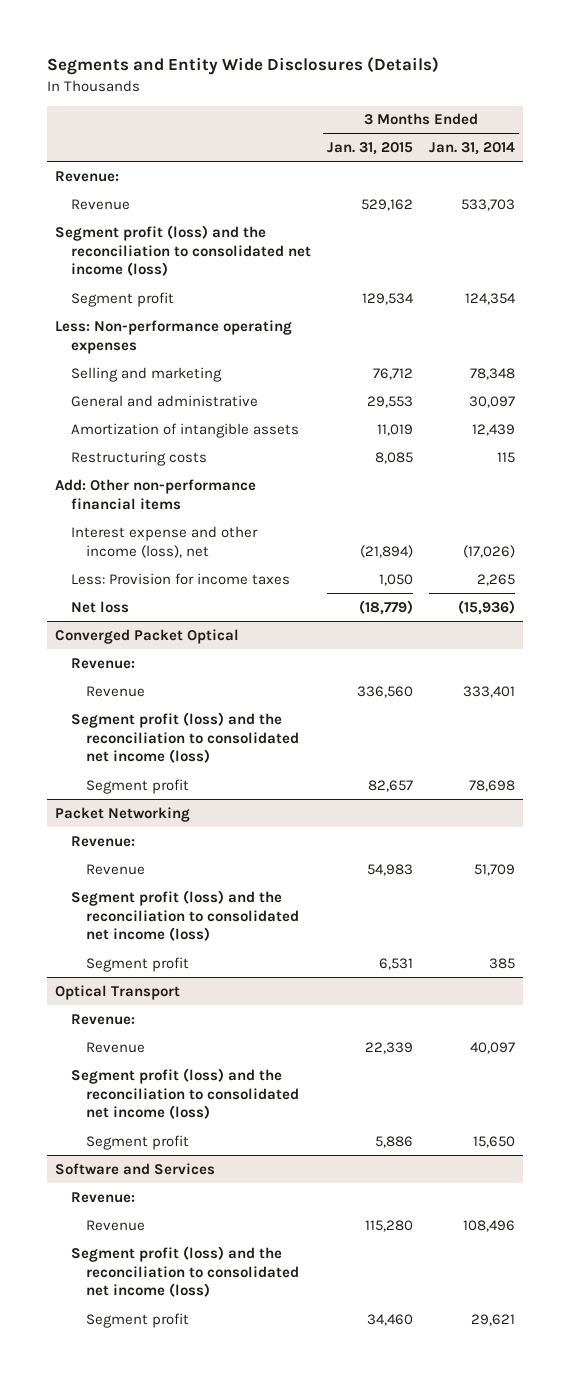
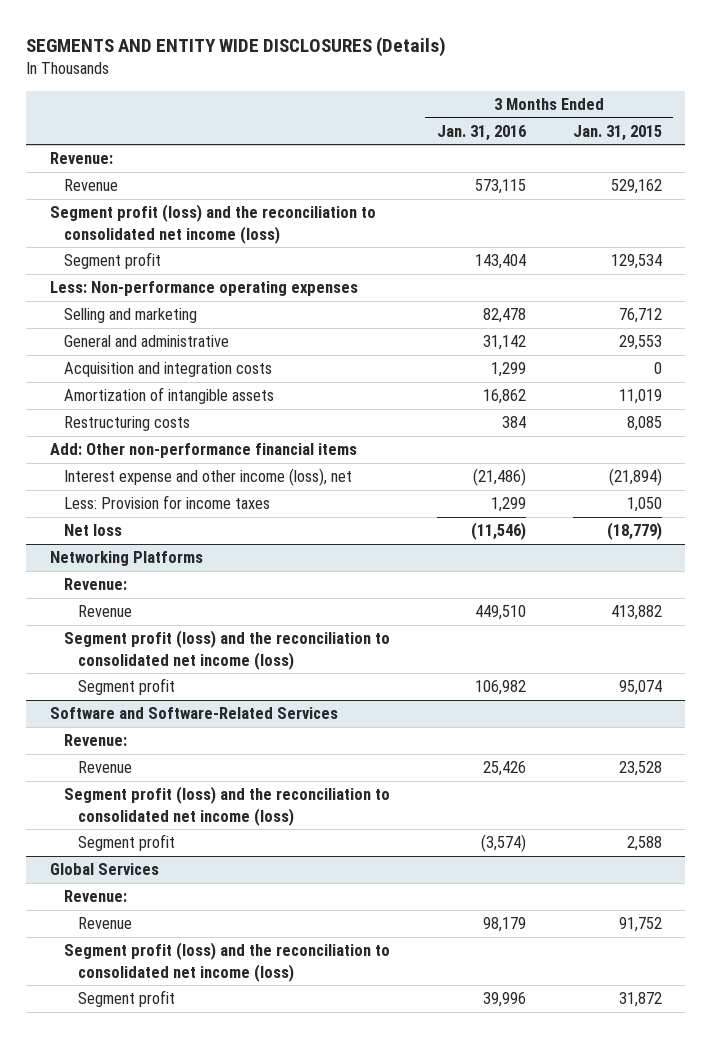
[47,57,440,76] Segments and Entity Wide Disclosures (Details) -> [26,36,447,57] SEGMENTS AND ENTITY WIDE DISCLOSURES (Details)
[428,141,515,155] Jan. 31, 2014 -> none
none -> [436,124,526,141] Jan. 31, 2016
none -> [63,362,272,378] Acquisition and integration costs
[55,628,240,644] Converged Packet Optical -> none
[70,657,135,669] Revenue: -> none
[86,685,146,697] Revenue -> none
[70,711,300,764] Segment profit (loss) and the reconciliation to consolidated net income (loss) -> none
[86,778,190,794] Segment profit -> none
[55,806,191,822] Packet Networking -> none
none -> [49,551,203,567] Networking Platforms
[366,863,413,876] 54,983 -> [610,605,662,621] 413,882
[55,984,181,1000] Optical Transport -> none
[378,957,413,970] 6,531 -> [618,680,662,696] 95,074
none -> [49,707,338,720] Software and Software-Related Services
[364,1041,413,1054] 22,339 -> [618,761,662,777] 23,528
[55,1162,216,1175] Software and Services -> none
[374,1135,413,1148] 5,886 -> [626,836,662,852] 2,588
none -> [49,863,159,876] Global Services
[364,1219,413,1232] 115,280 -> [618,917,662,933] 91,752
[366,1313,413,1326] 34,460 -> [618,992,662,1008] 31,872

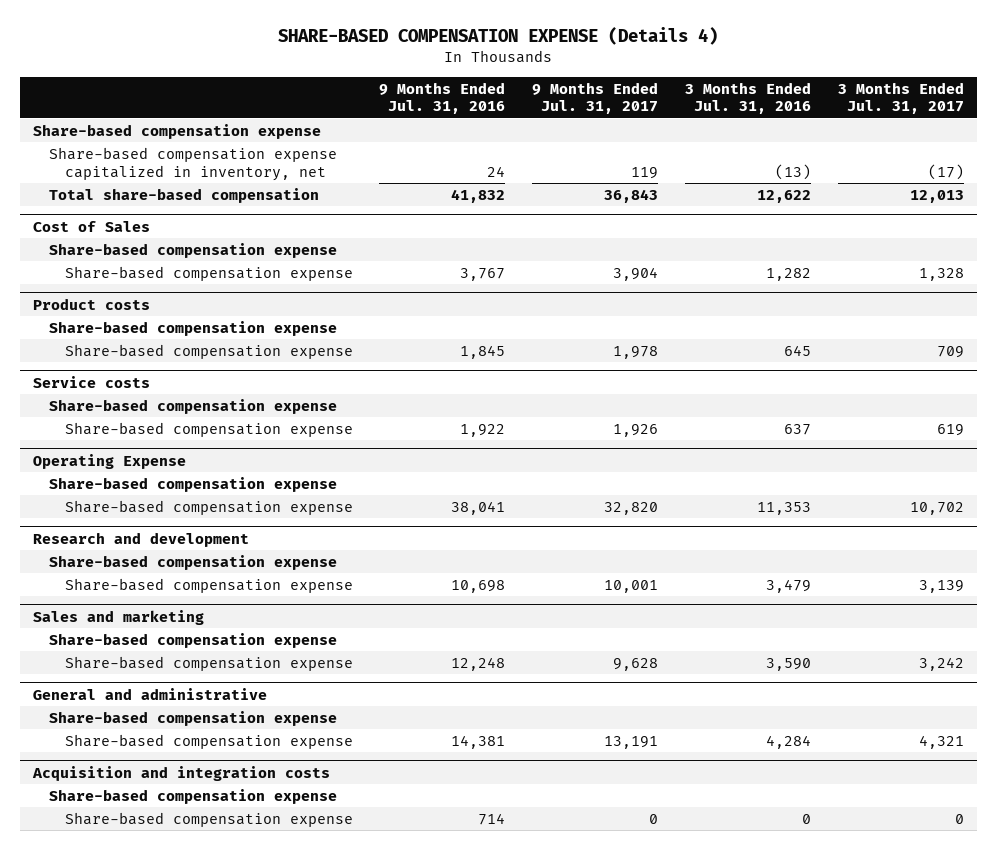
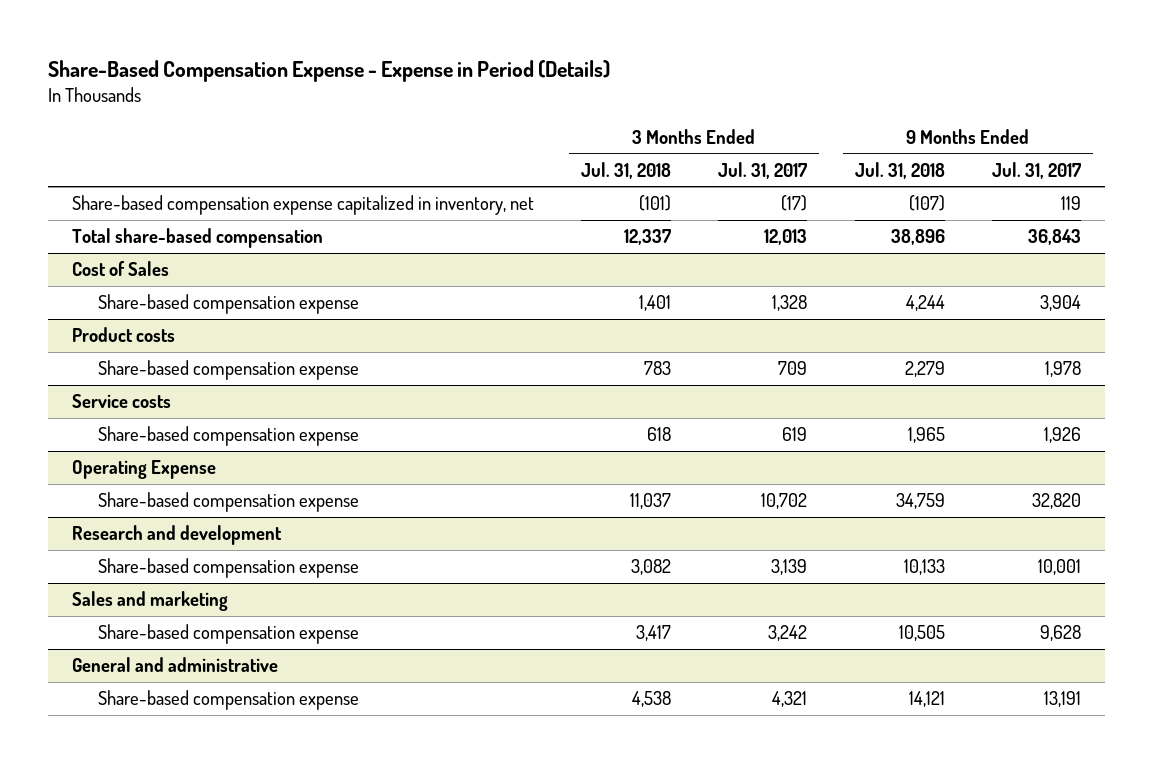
[278,27,719,46] SHARE-BASED COMPENSATION EXPENSE (Details 4) -> [48,59,611,82] Share-Based Compensation Expense - Expense in Period (Details)
[379,81,506,115] 9 Months Ended Jul. 31, 2016 -> none
[684,81,811,115] 3 Months Ended Jul. 31, 2016 -> none
none -> [581,161,672,179] Jul. 31, 2018
none -> [854,161,945,179] Jul. 31, 2018
[33,123,322,139] Share-based compensation expense -> none
[48,242,337,258] Share-based compensation expense -> none
[48,320,337,336] Share-based compensation expense -> none
[48,398,337,414] Share-based compensation expense -> none
[48,476,337,492] Share-based compensation expense -> none
[48,554,337,570] Share-based compensation expense -> none
[48,632,337,648] Share-based compensation expense -> none
[48,710,337,726] Share-based compensation expense -> none
[32,765,331,781] Acquisition and integration costs -> none
[48,788,337,804] Share-based compensation expense -> none
[64,811,353,827] Share-based compensation expense -> none

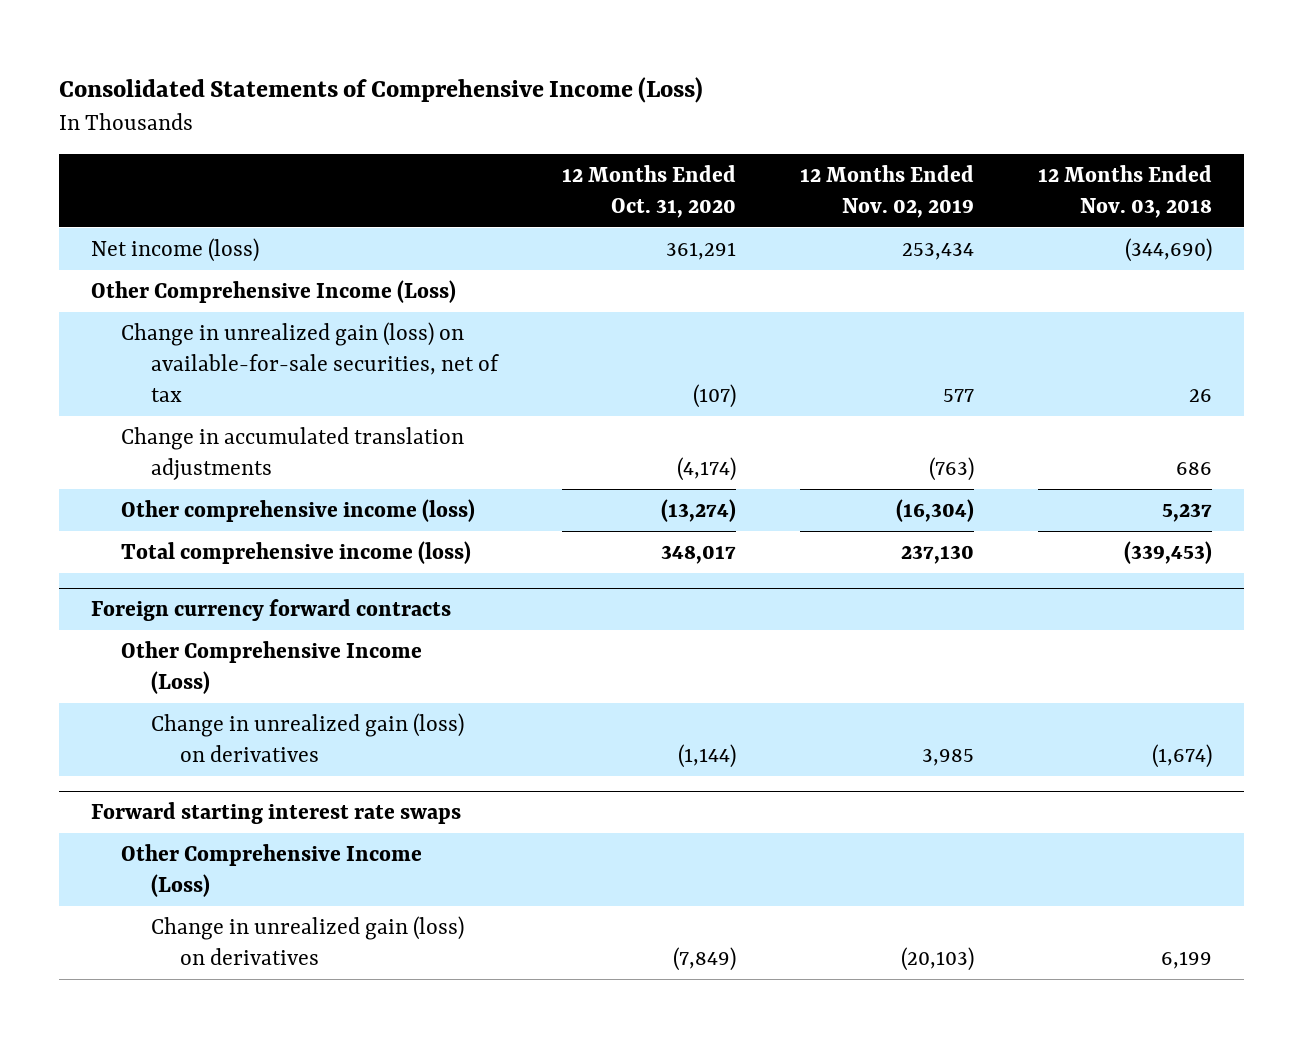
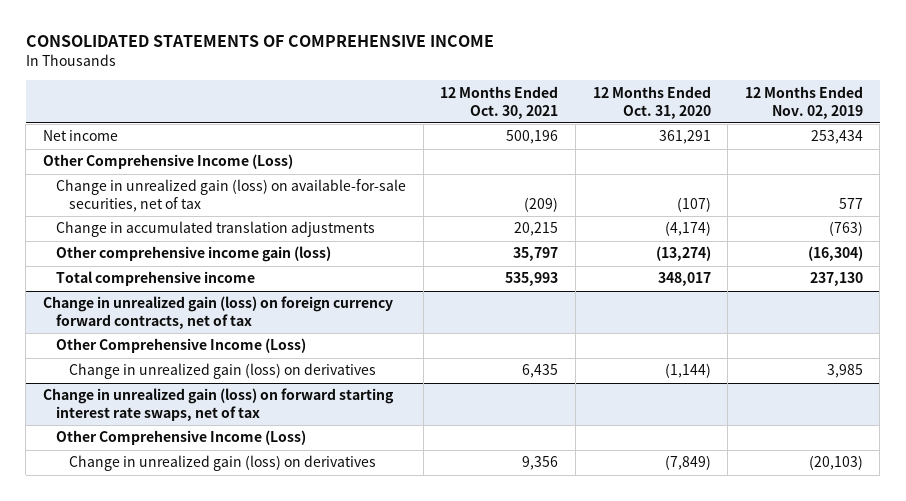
[59,76,704,103] Consolidated Statements of Comprehensive Income (Loss) -> [25,35,494,48] CONSOLIDATED STATEMENTS OF COMPREHENSIVE INCOME
[1037,164,1212,218] 12 Months Ended Nov. 03, 2018 -> none
none -> [440,85,559,119] 12 Months Ended Oct. 30, 2021
[91,237,260,262] Net income (loss) -> [42,130,118,142] Net income
[120,498,475,522] Other comprehensive income (loss) -> [56,246,332,263] Other comprehensive income gain (loss)
[120,540,471,564] Total comprehensive income (loss) -> [56,271,256,287] Total comprehensive income
[91,599,452,622] Foreign currency forward contracts -> [42,296,393,330] Change in unrealized gain (loss) on foreign currency forward contracts, net of tax
[91,802,462,825] Forward starting interest rate swaps -> [42,388,394,422] Change in unrealized gain (loss) on forward starting interest rate swaps, net of tax

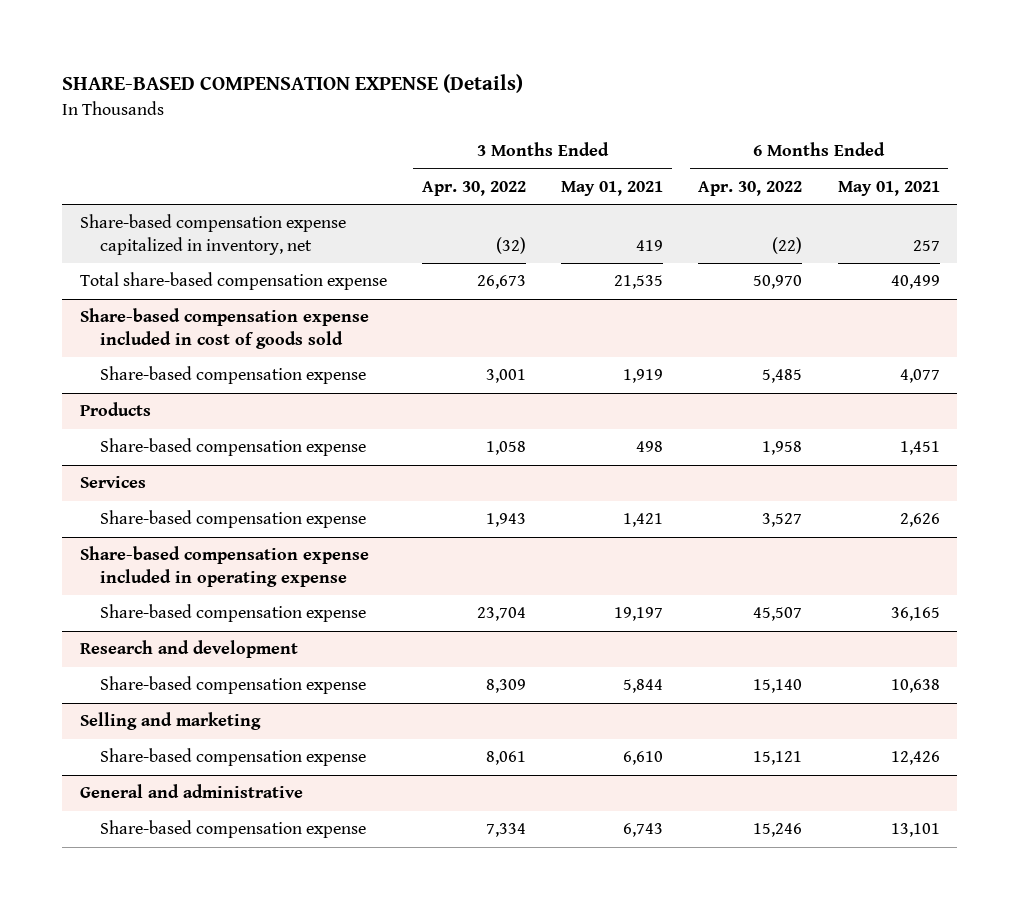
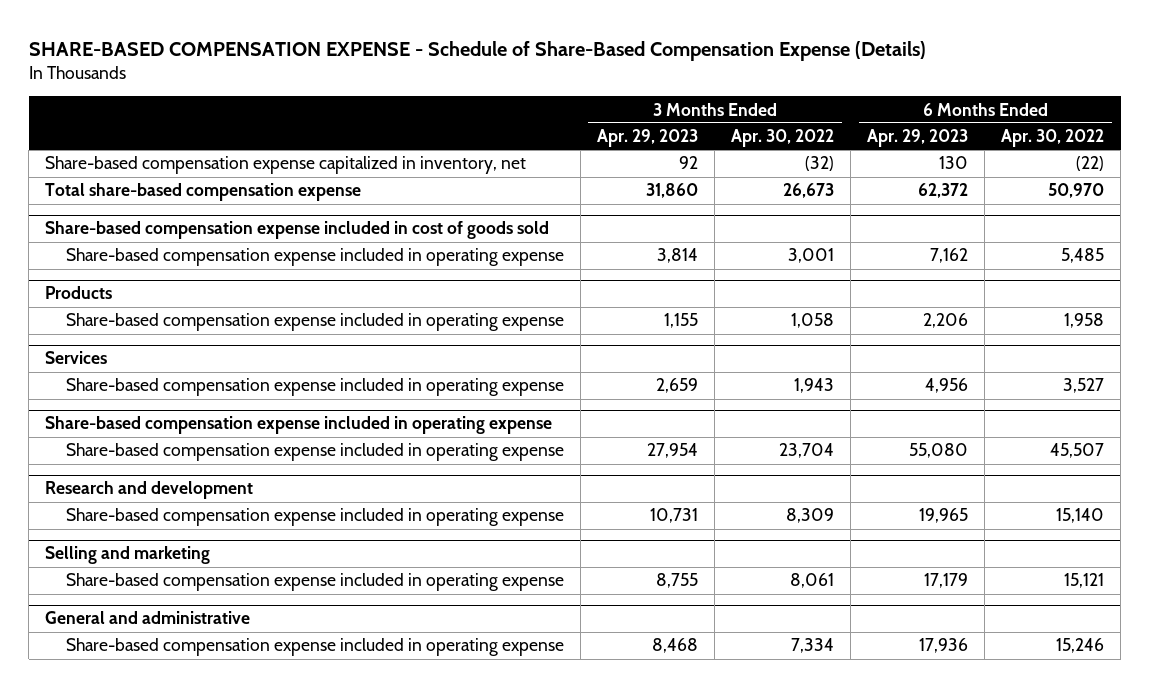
[62,74,524,94] SHARE-BASED COMPENSATION EXPENSE (Details) -> [28,40,926,61] SHARE-BASED COMPENSATION EXPENSE - Schedule of Share-Based Compensation Expense (Details)
[561,180,664,196] May 01, 2021 -> none
[837,180,940,196] May 01, 2021 -> none
none -> [596,129,698,148] Apr. 29, 2023
none -> [867,129,969,148] Apr. 29, 2023
[100,366,367,385] Share-based compensation expense -> [65,248,564,267] Share-based compensation expense included in operating expense
[100,438,367,457] Share-based compensation expense -> [65,313,564,332] Share-based compensation expense included in operating expense
[100,510,367,529] Share-based compensation expense -> [65,378,564,397] Share-based compensation expense included in operating expense
[100,604,367,623] Share-based compensation expense -> [65,443,564,462] Share-based compensation expense included in operating expense
[100,676,367,695] Share-based compensation expense -> [65,508,564,527] Share-based compensation expense included in operating expense
[100,748,367,767] Share-based compensation expense -> [65,573,564,592] Share-based compensation expense included in operating expense
[100,820,367,839] Share-based compensation expense -> [65,638,564,657] Share-based compensation expense included in operating expense

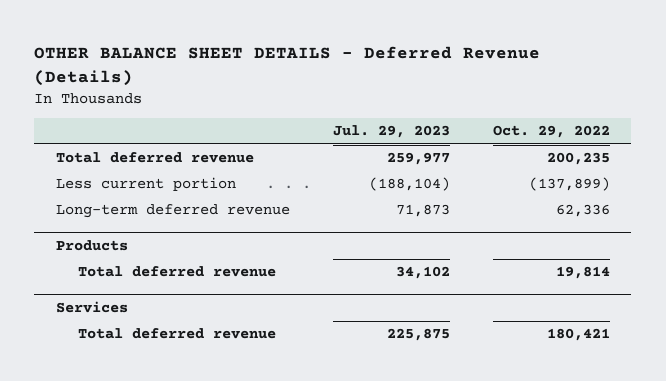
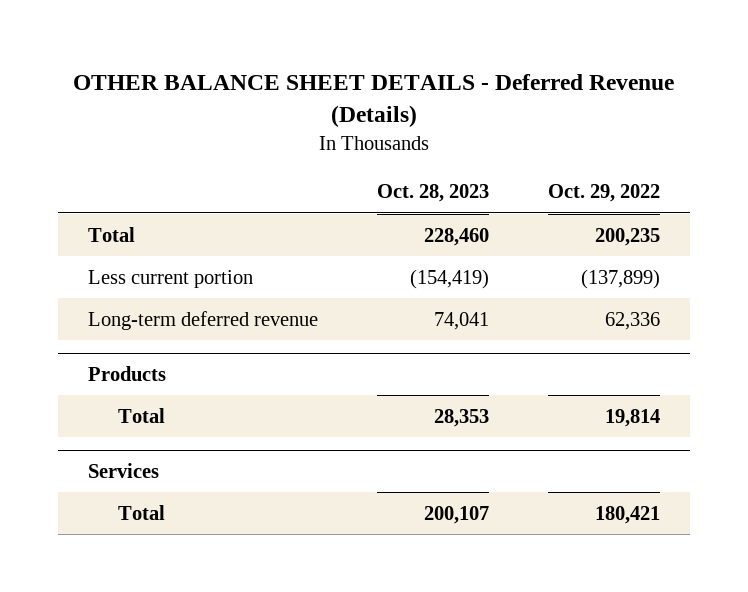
[332,125,450,139] Jul. 29, 2023 -> none
none -> [377,184,490,203] Oct. 28, 2023
[55,152,254,164] Total deferred revenue -> [87,226,135,242] Total
[78,266,277,278] Total deferred revenue -> [117,407,165,423] Total
[78,328,277,340] Total deferred revenue -> [117,504,165,520] Total

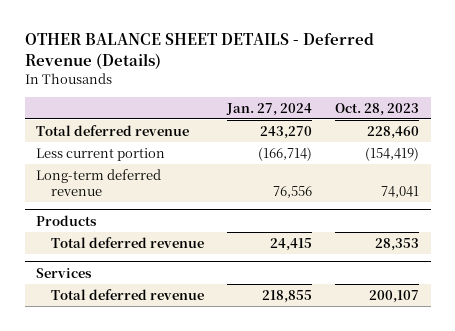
[548,184,661,203] Oct. 29, 2022 -> none
none -> [225,102,312,116] Jan. 27, 2024
[87,226,135,242] Total -> [36,124,190,136] Total deferred revenue
[117,407,165,423] Total -> [50,236,204,248] Total deferred revenue
[117,504,165,520] Total -> [50,288,204,300] Total deferred revenue

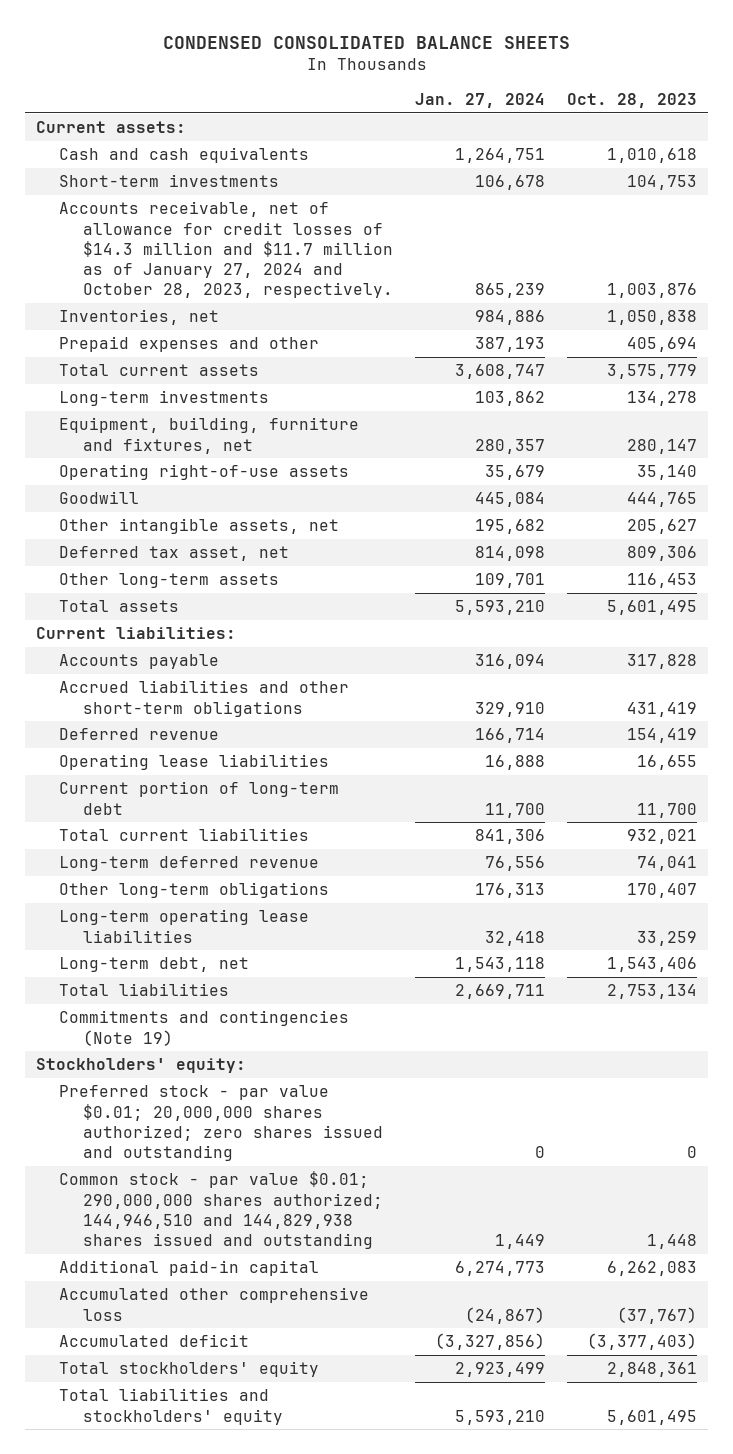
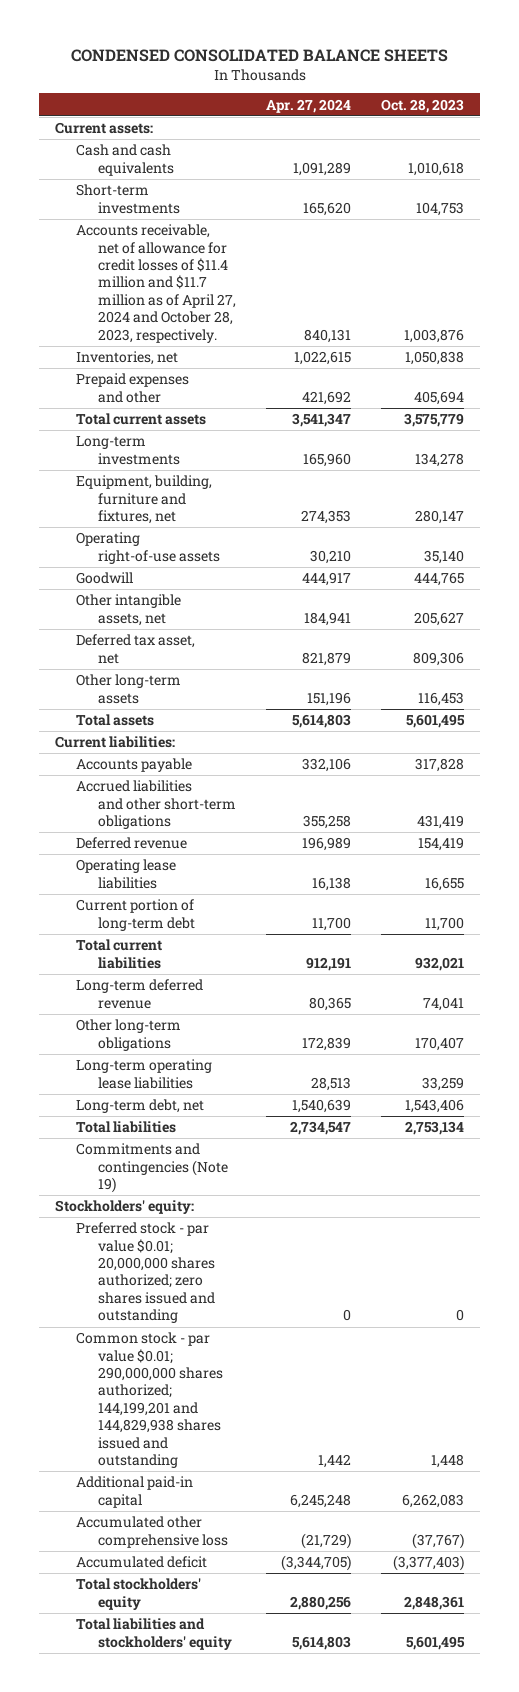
[415,92,546,108] Jan. 27, 2024 -> none
none -> [266,98,352,113] Apr. 27, 2024
[59,201,393,299] Accounts receivable, net of allowance for credit losses of $14.3 million and $11.7 million as of January 27, 2024 and October 28, 2023, respectively. -> [76,224,237,343] Accounts receivable, net of allowance for credit losses of $11.4 million and $11.7 million as of April 27, 2024 and October 28, 2023, respectively.
[59,1171,383,1249] Common stock - par value $0.01; 290,000,000 shares authorized; 144,946,510 and 144,829,938 shares issued and outstanding -> [76,1332,224,1469] Common stock - par value $0.01; 290,000,000 shares authorized; 144,199,201 and 144,829,938 shares issued and outstanding

